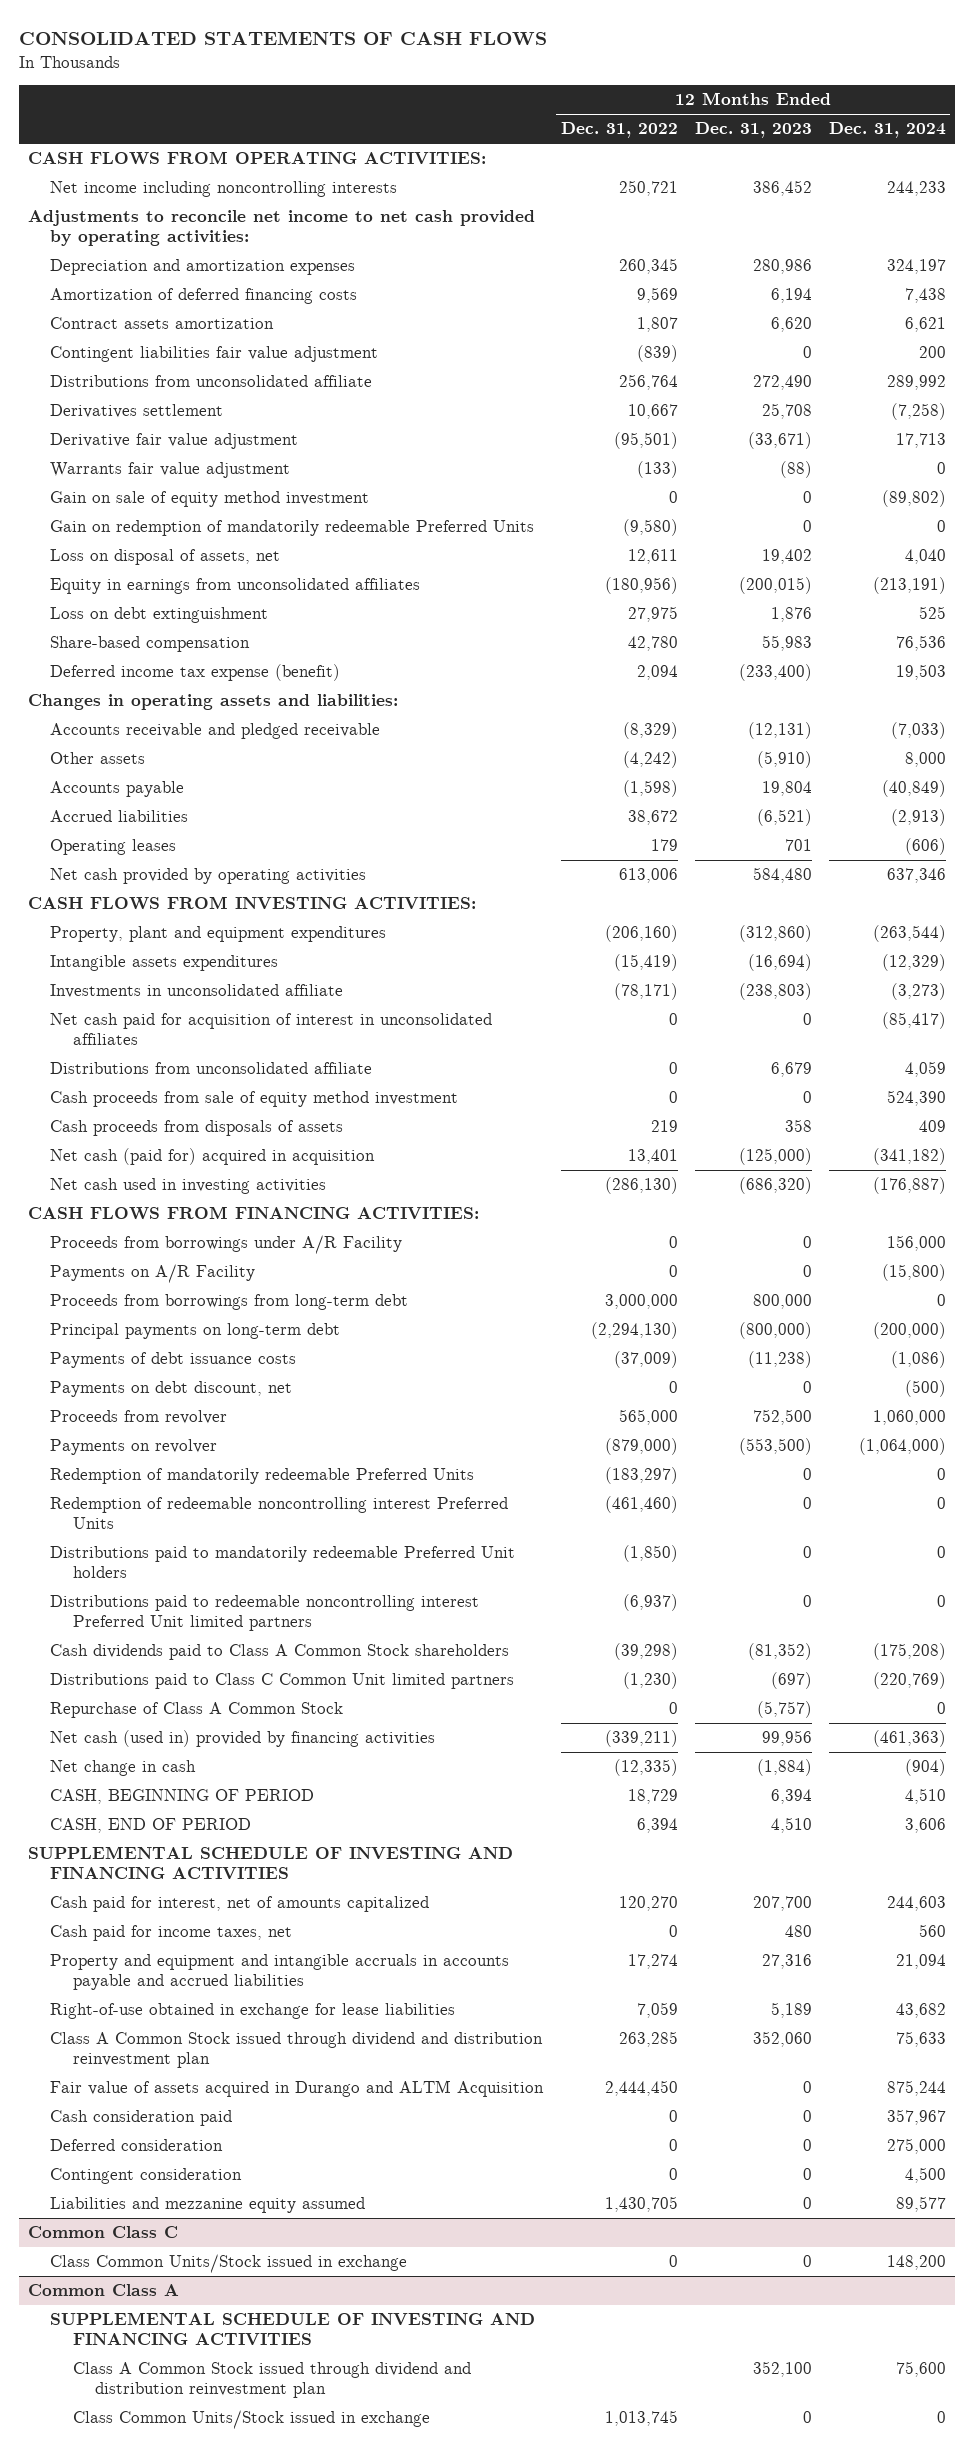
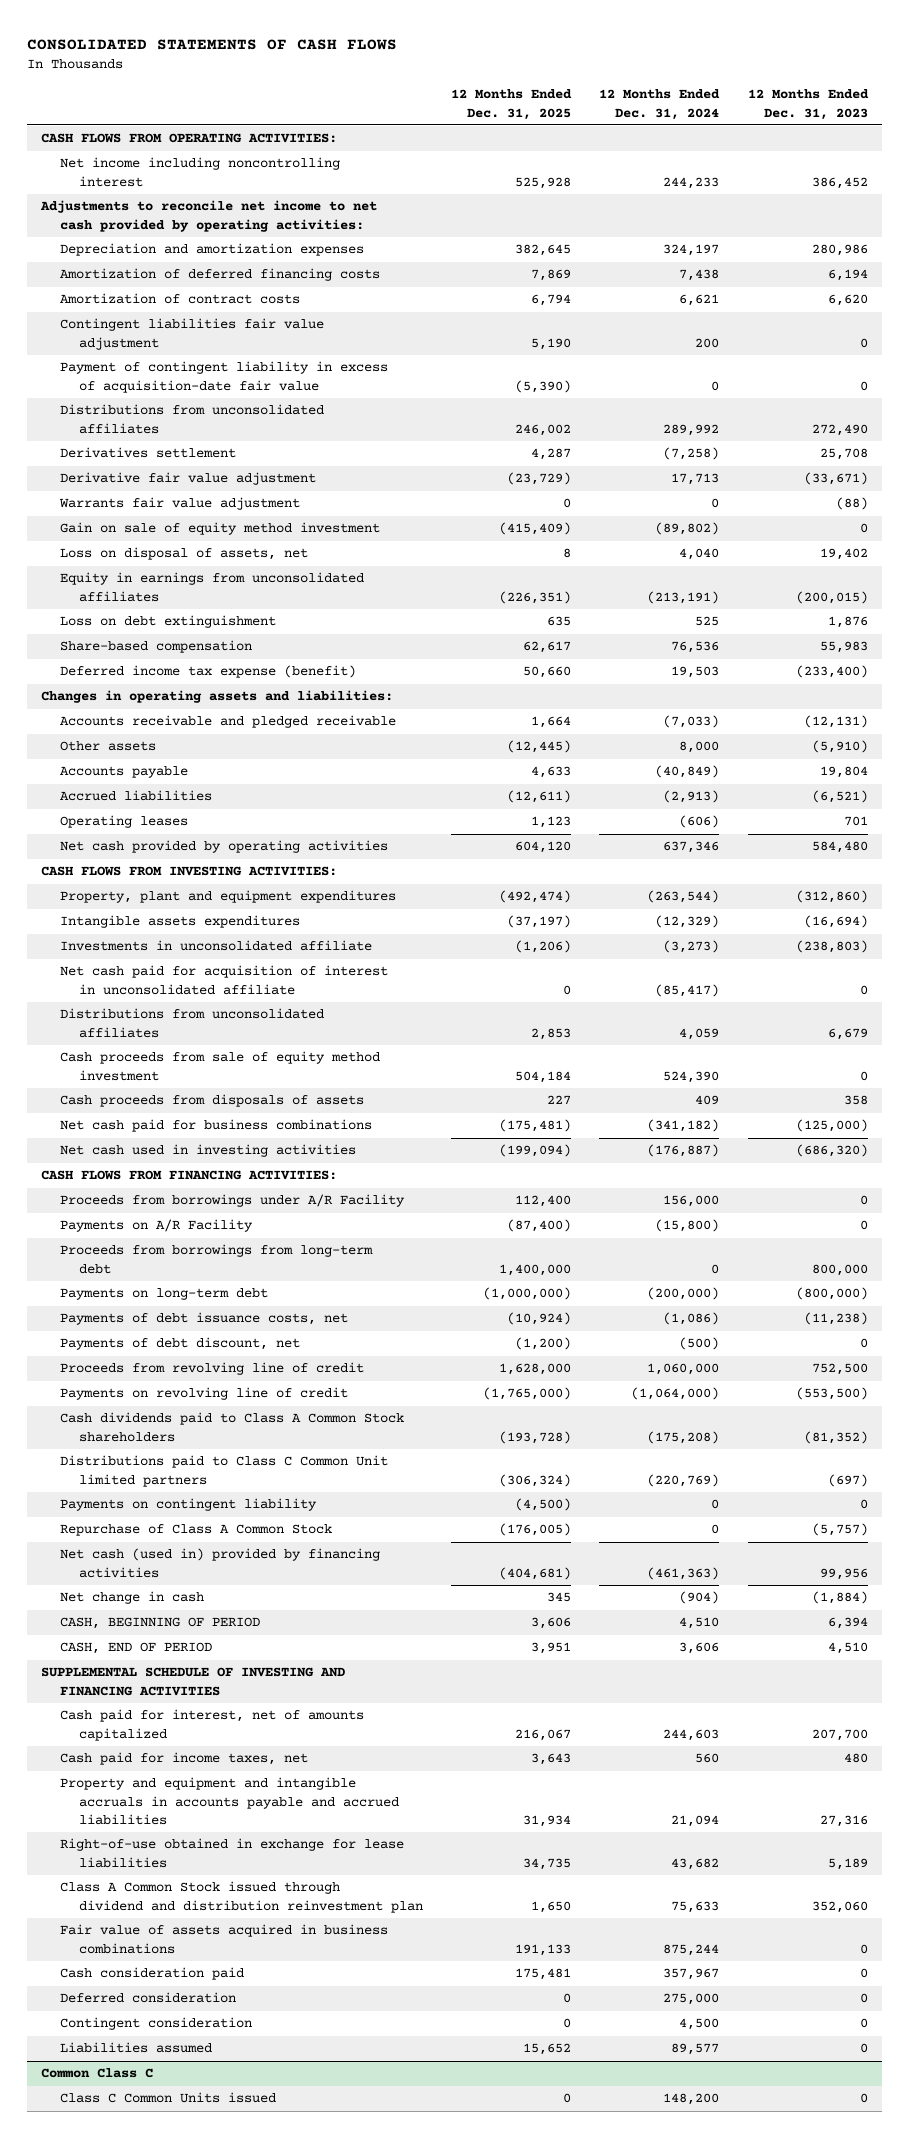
[560,122,678,139] Dec. 31, 2022 -> none
none -> [451,89,573,120] 12 Months Ended Dec. 31, 2025
[50,181,398,198] Net income including noncontrolling interests -> [60,157,341,187] Net income including noncontrolling interest
[50,317,275,330] Contract assets amortization -> [60,293,301,305] Amortization of contract costs
none -> [60,361,389,393] Payment of contingent liability in excess of acquisition-date fair value
[50,375,373,388] Distributions from unconsolidated affiliate -> [60,404,325,434] Distributions from unconsolidated affiliates
[50,520,535,537] Gain on redemption of mandatorily redeemable Preferred Units -> none
[50,1013,493,1046] Net cash paid for acquisition of interest in unconsolidated affiliates -> [60,965,389,995] Net cash paid for acquisition of interest in unconsolidated affiliate
[50,1062,373,1075] Distributions from unconsolidated affiliate -> [60,1008,325,1038] Distributions from unconsolidated affiliates
[50,1148,376,1166] Net cash (paid for) acquired in acquisition -> [60,1119,373,1133] Net cash paid for business combinations
[50,1468,475,1485] Redemption of mandatorily redeemable Preferred Units -> none
[50,1497,509,1530] Redemption of redeemable noncontrolling interest Preferred Units -> none
[50,1546,516,1579] Distributions paid to mandatorily redeemable Preferred Unit holders -> none
[50,1595,480,1632] Distributions paid to redeemable noncontrolling interest Preferred Unit limited partners -> none
[50,1323,341,1340] Principal payments on long-term debt -> [60,1288,269,1301] Payments on long-term debt
[50,1352,297,1369] Payments of debt issuance costs -> [60,1312,349,1326] Payments of debt issuance costs, net
[50,1381,293,1398] Payments on debt discount, net -> [60,1337,301,1351] Payments of debt discount, net
[50,1410,228,1425] Proceeds from revolver -> [60,1362,365,1376] Proceeds from revolving line of credit
[50,1439,218,1456] Payments on revolver -> [60,1387,349,1401] Payments on revolving line of credit
none -> [60,1498,318,1512] Payments on contingent liability
[50,2080,545,2098] Fair value of assets acquired in Durango and ALTM Acquisition -> [60,1924,389,1954] Fair value of assets acquired in business combinations
[50,2197,366,2214] Liabilities and mezzanine equity assumed -> [60,2042,213,2054] Liabilities assumed
[28,2284,180,2297] Common Class A -> none
[50,2312,536,2346] SUPPLEMENTAL SCHEDULE OF INVESTING AND FINANCING ACTIVITIES -> none
[72,2362,471,2399] Class A Common Stock issued through dividend and distribution reinvestment plan -> none
[72,2410,430,2430] Class Common Units/Stock issued in exchange -> none
[50,2254,408,2274] Class Common Units/Stock issued in exchange -> [60,2092,277,2104] Class C Common Units issued

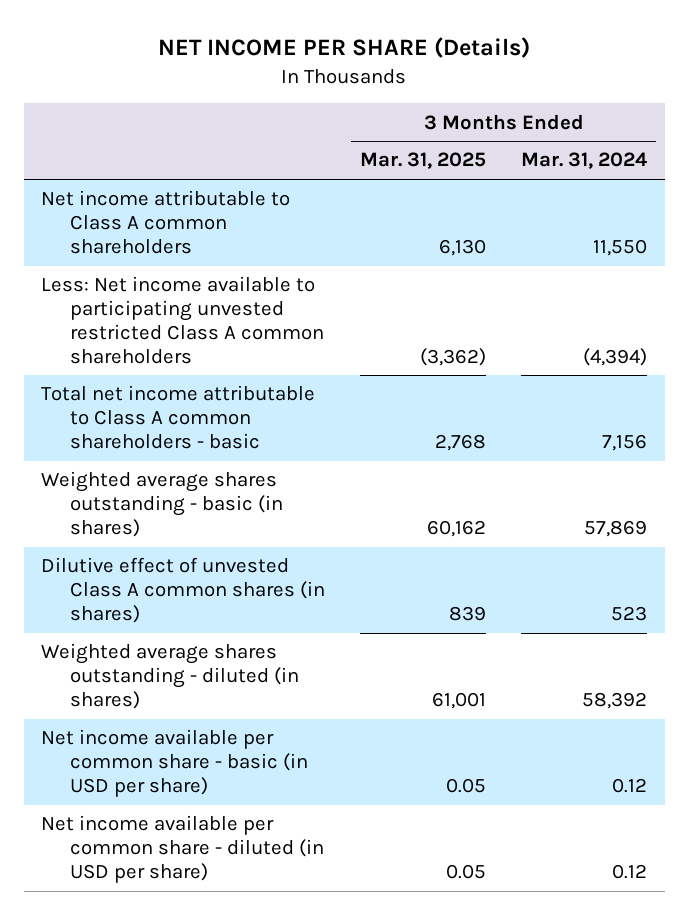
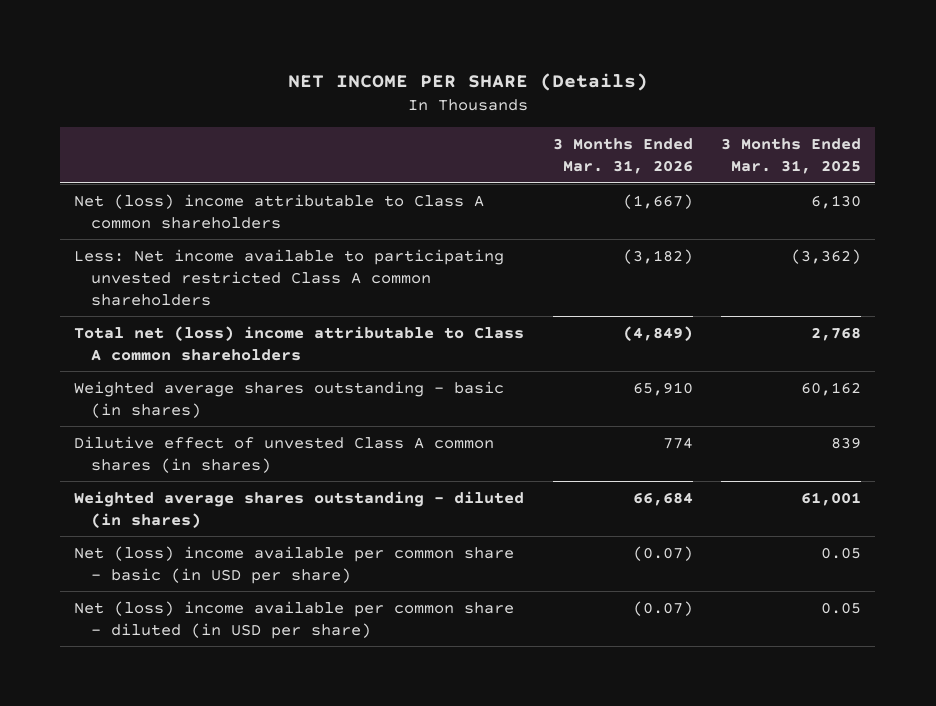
[521,152,648,170] Mar. 31, 2024 -> none
none -> [552,138,693,175] 3 Months Ended Mar. 31, 2026
[41,190,291,255] Net income attributable to Class A common shareholders -> [74,193,485,229] Net (loss) income attributable to Class A common shareholders
[41,385,316,450] Total net income attributable to Class A common shareholders - basic -> [74,325,525,361] Total net (loss) income attributable to Class A common shareholders
[41,729,309,798] Net income available per common share - basic (in USD per share) -> [74,545,515,584] Net (loss) income available per common share - basic (in USD per share)
[41,815,325,884] Net income available per common share - diluted (in USD per share) -> [74,600,515,639] Net (loss) income available per common share - diluted (in USD per share)

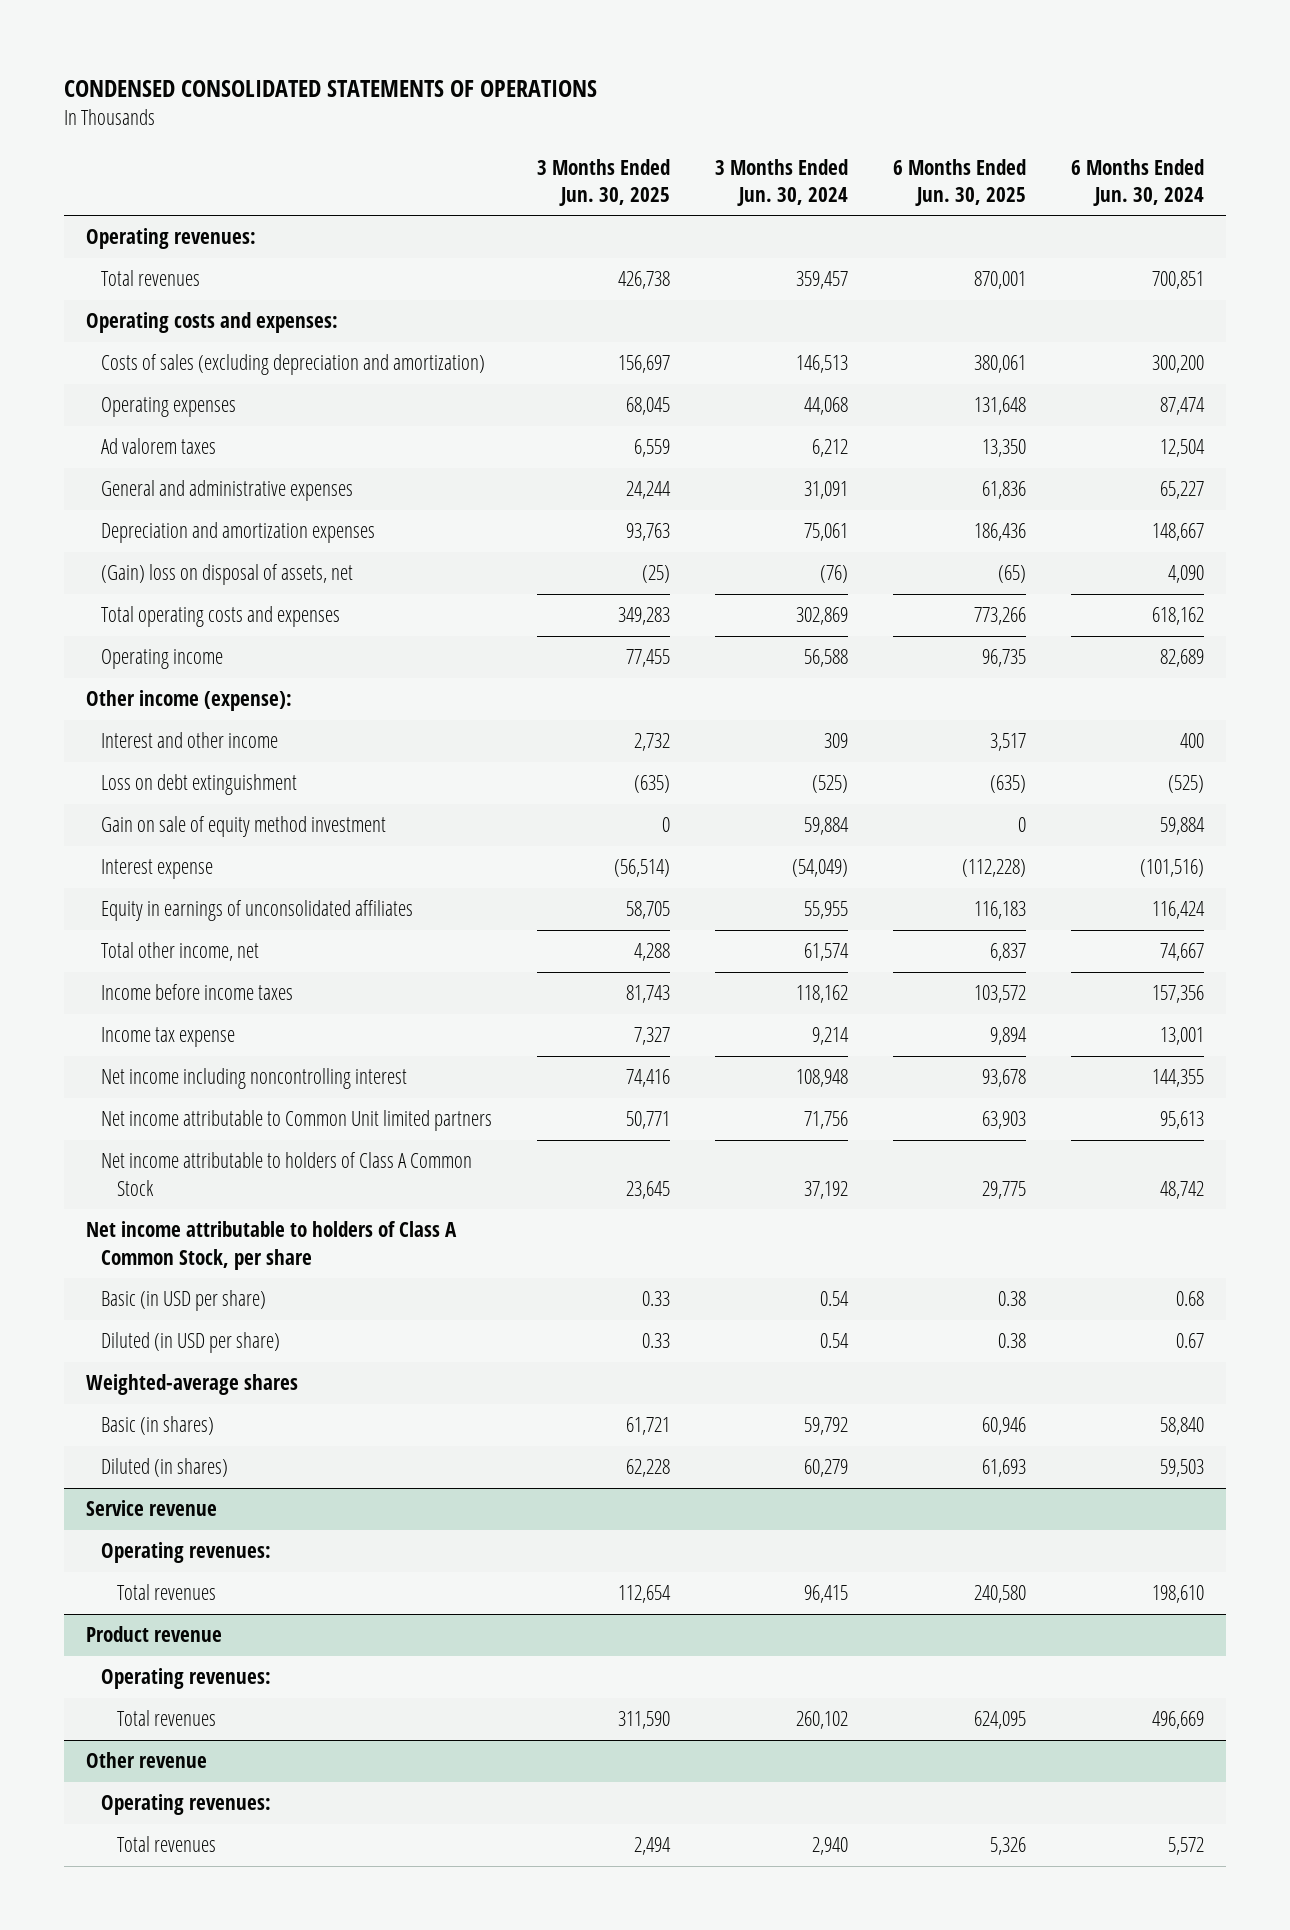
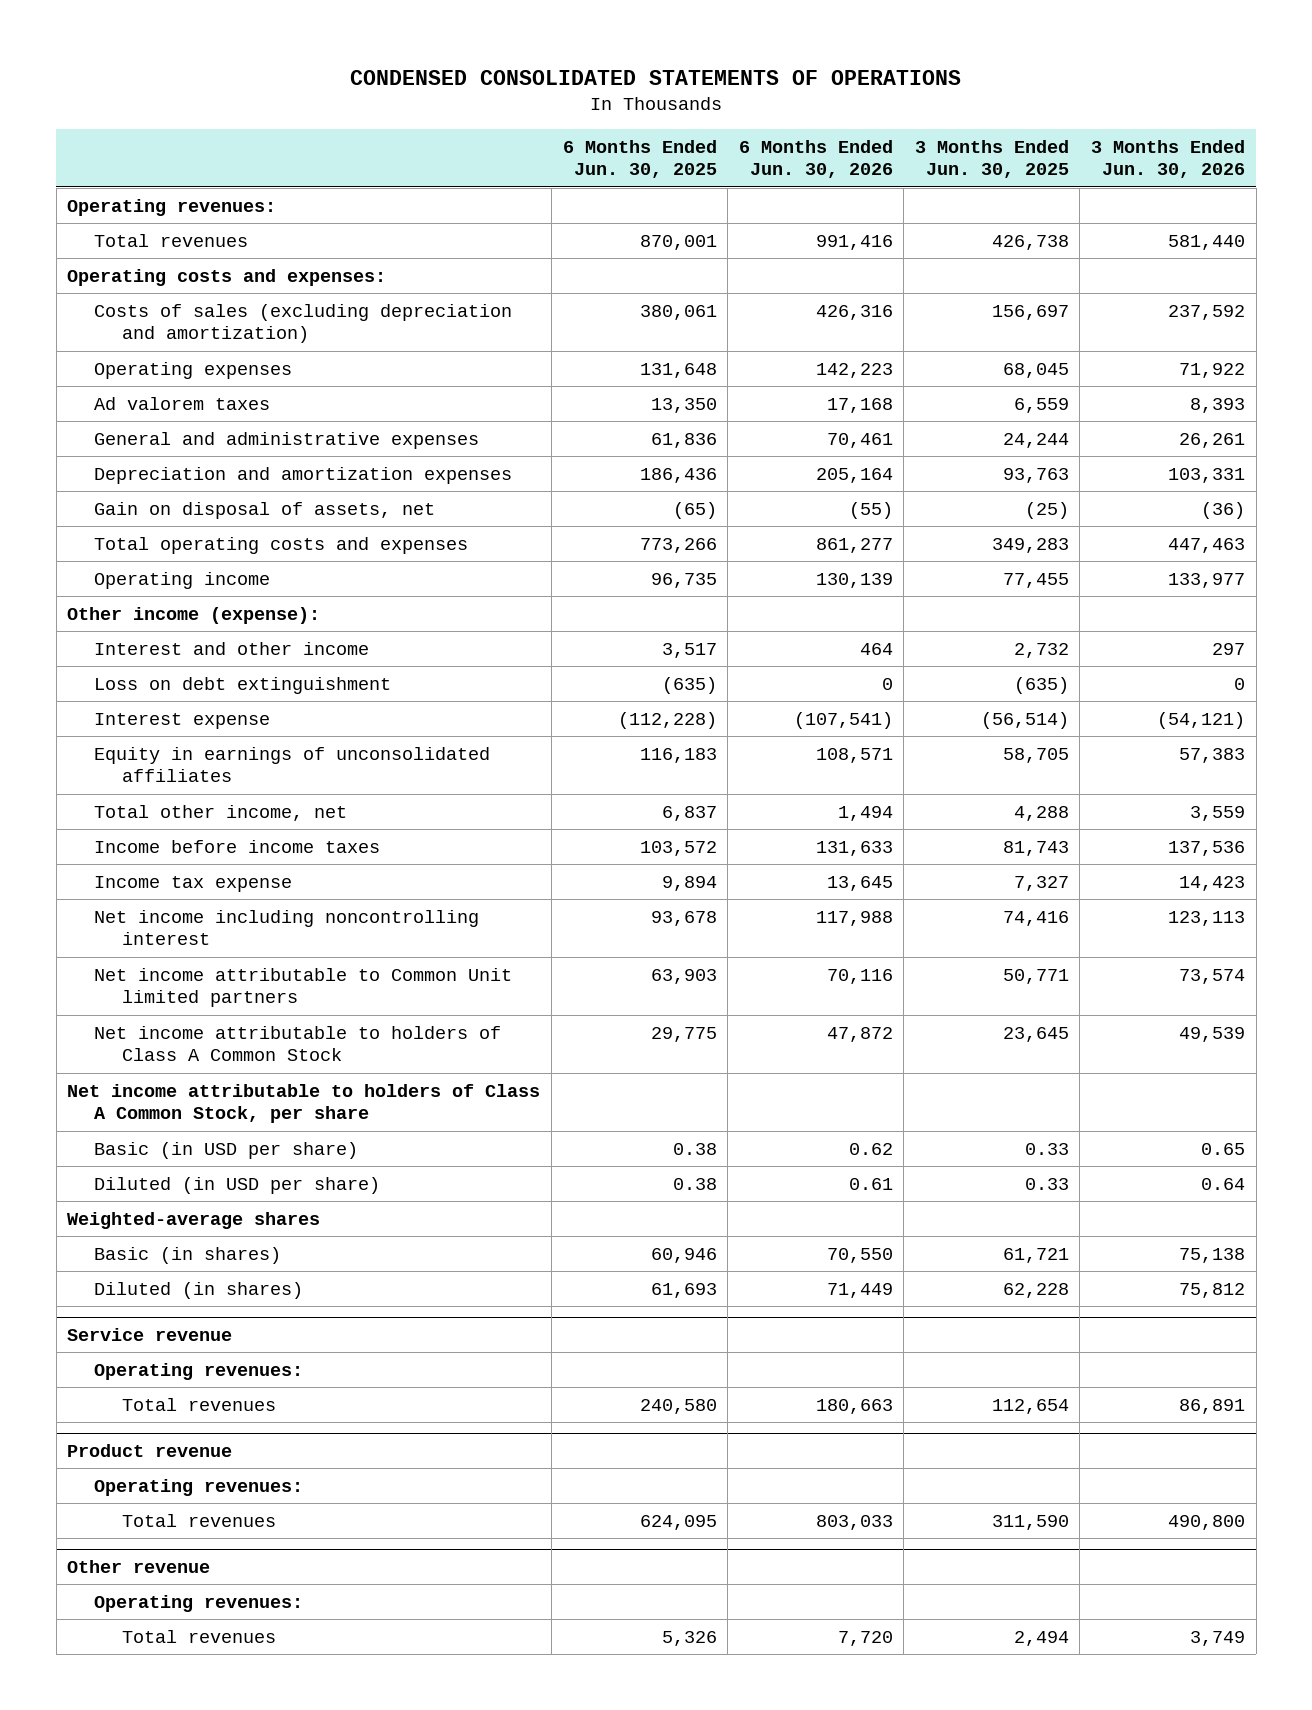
[715,158,849,206] 3 Months Ended Jun. 30, 2024 -> none
[1070,158,1204,206] 6 Months Ended Jun. 30, 2024 -> none
none -> [738,139,893,179] 6 Months Ended Jun. 30, 2026
none -> [1090,139,1245,179] 3 Months Ended Jun. 30, 2026
[101,564,354,586] (Gain) loss on disposal of assets, net -> [94,501,436,519] Gain on disposal of assets, net
[101,816,387,838] Gain on sale of equity method investment -> none

